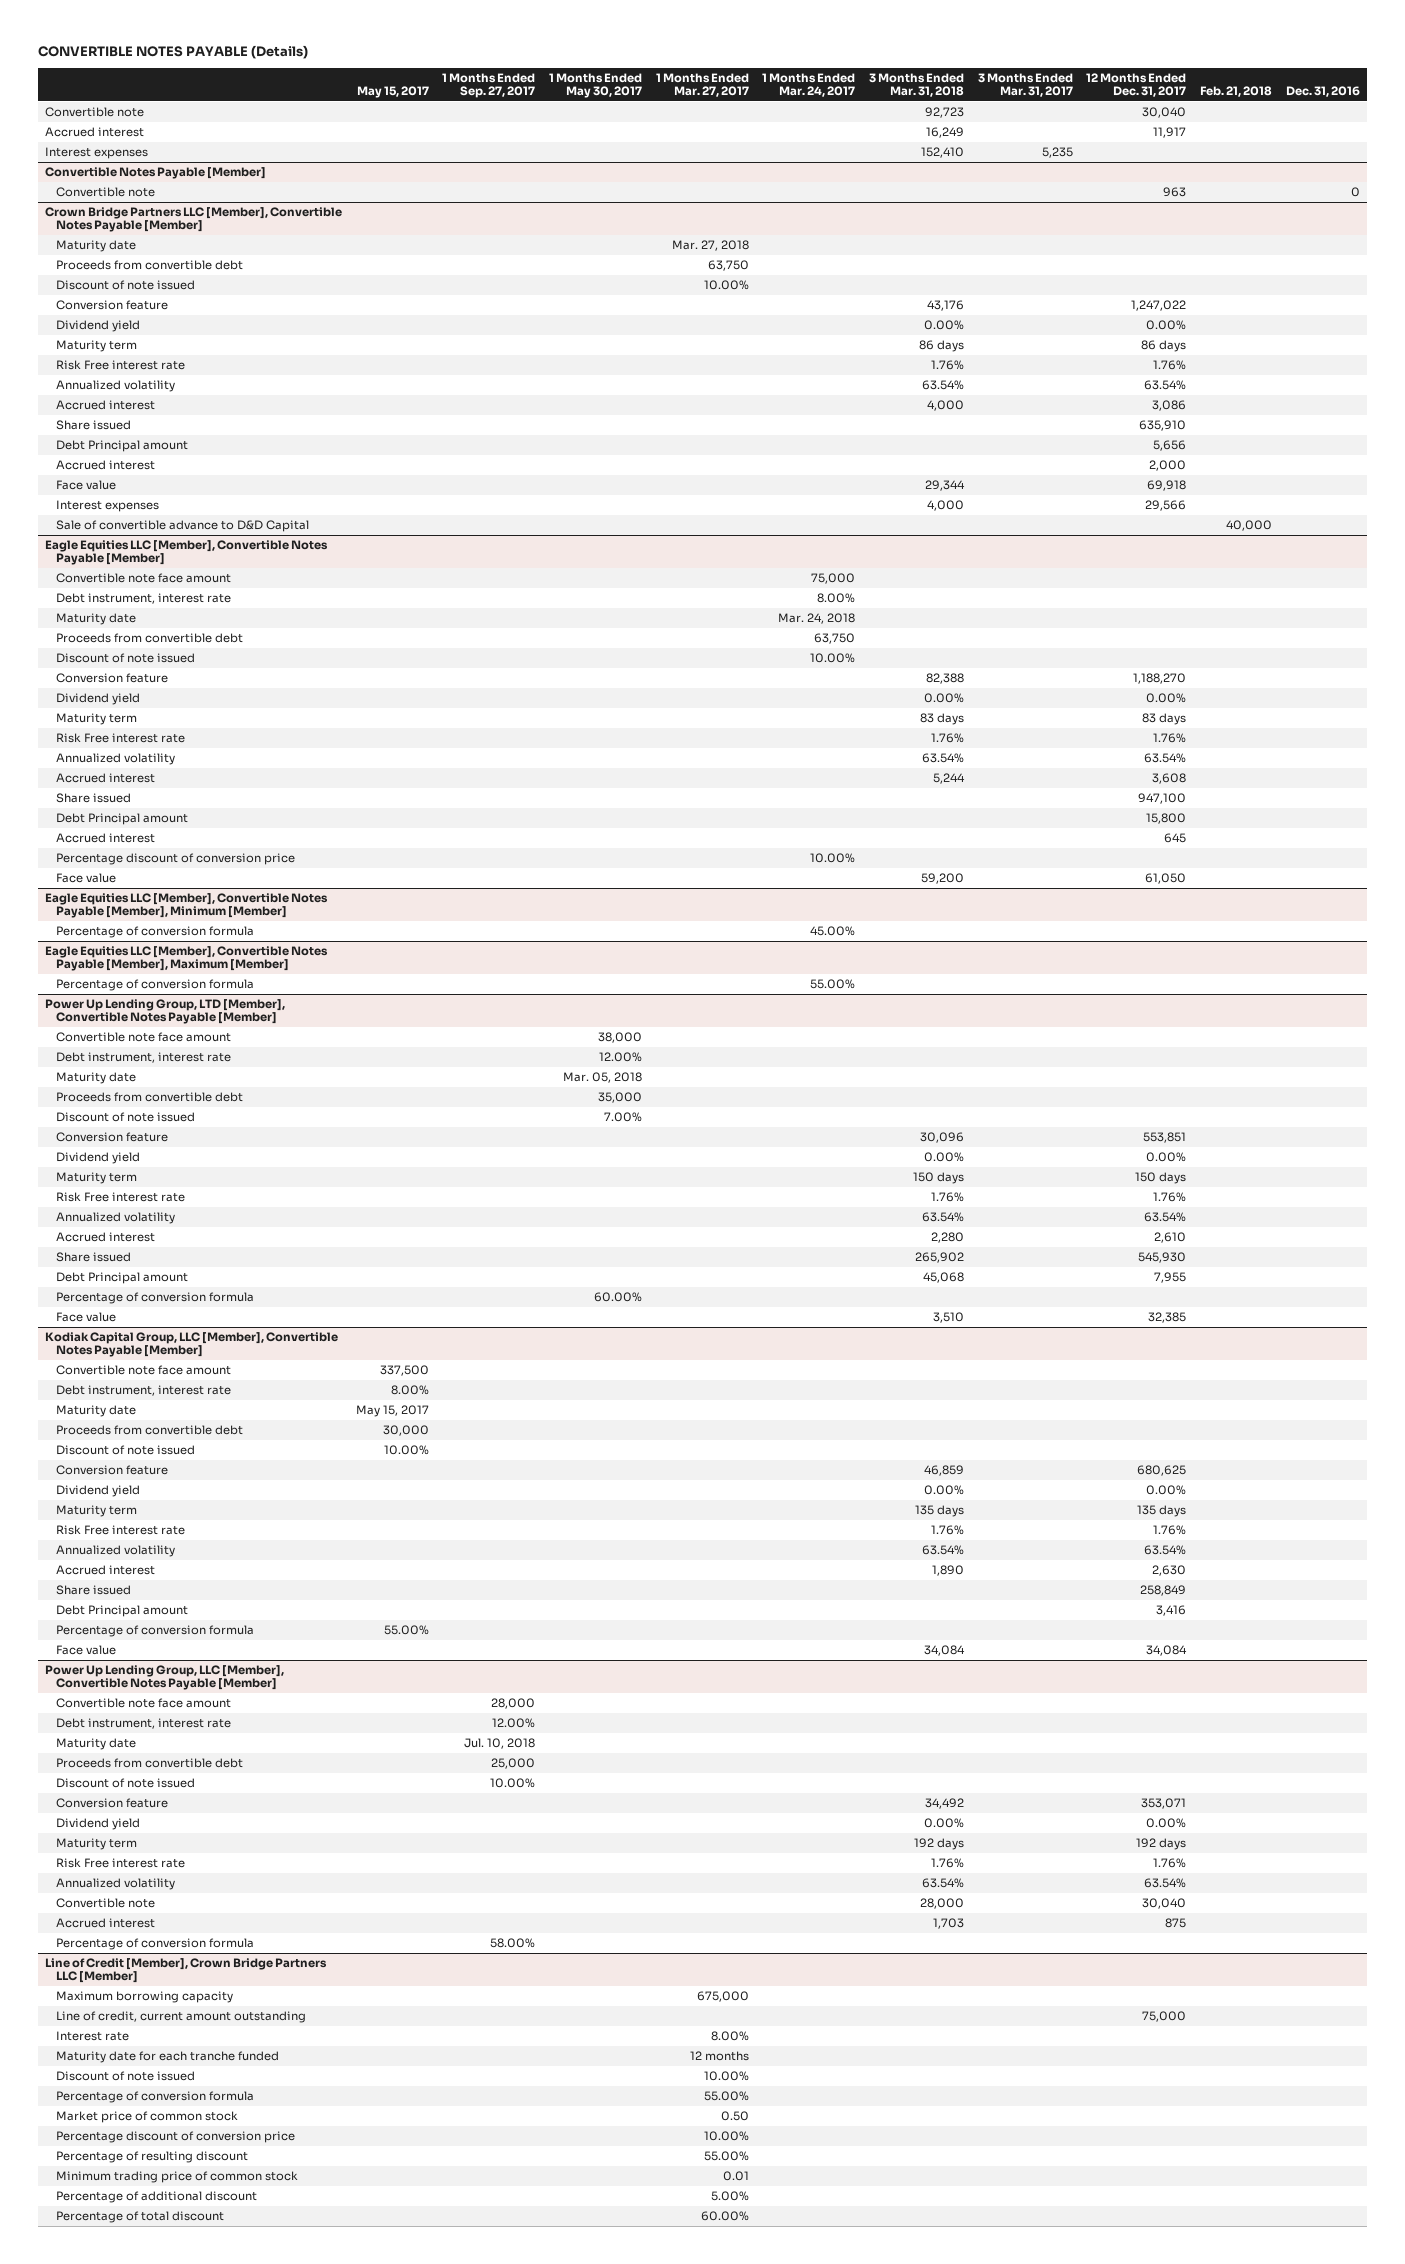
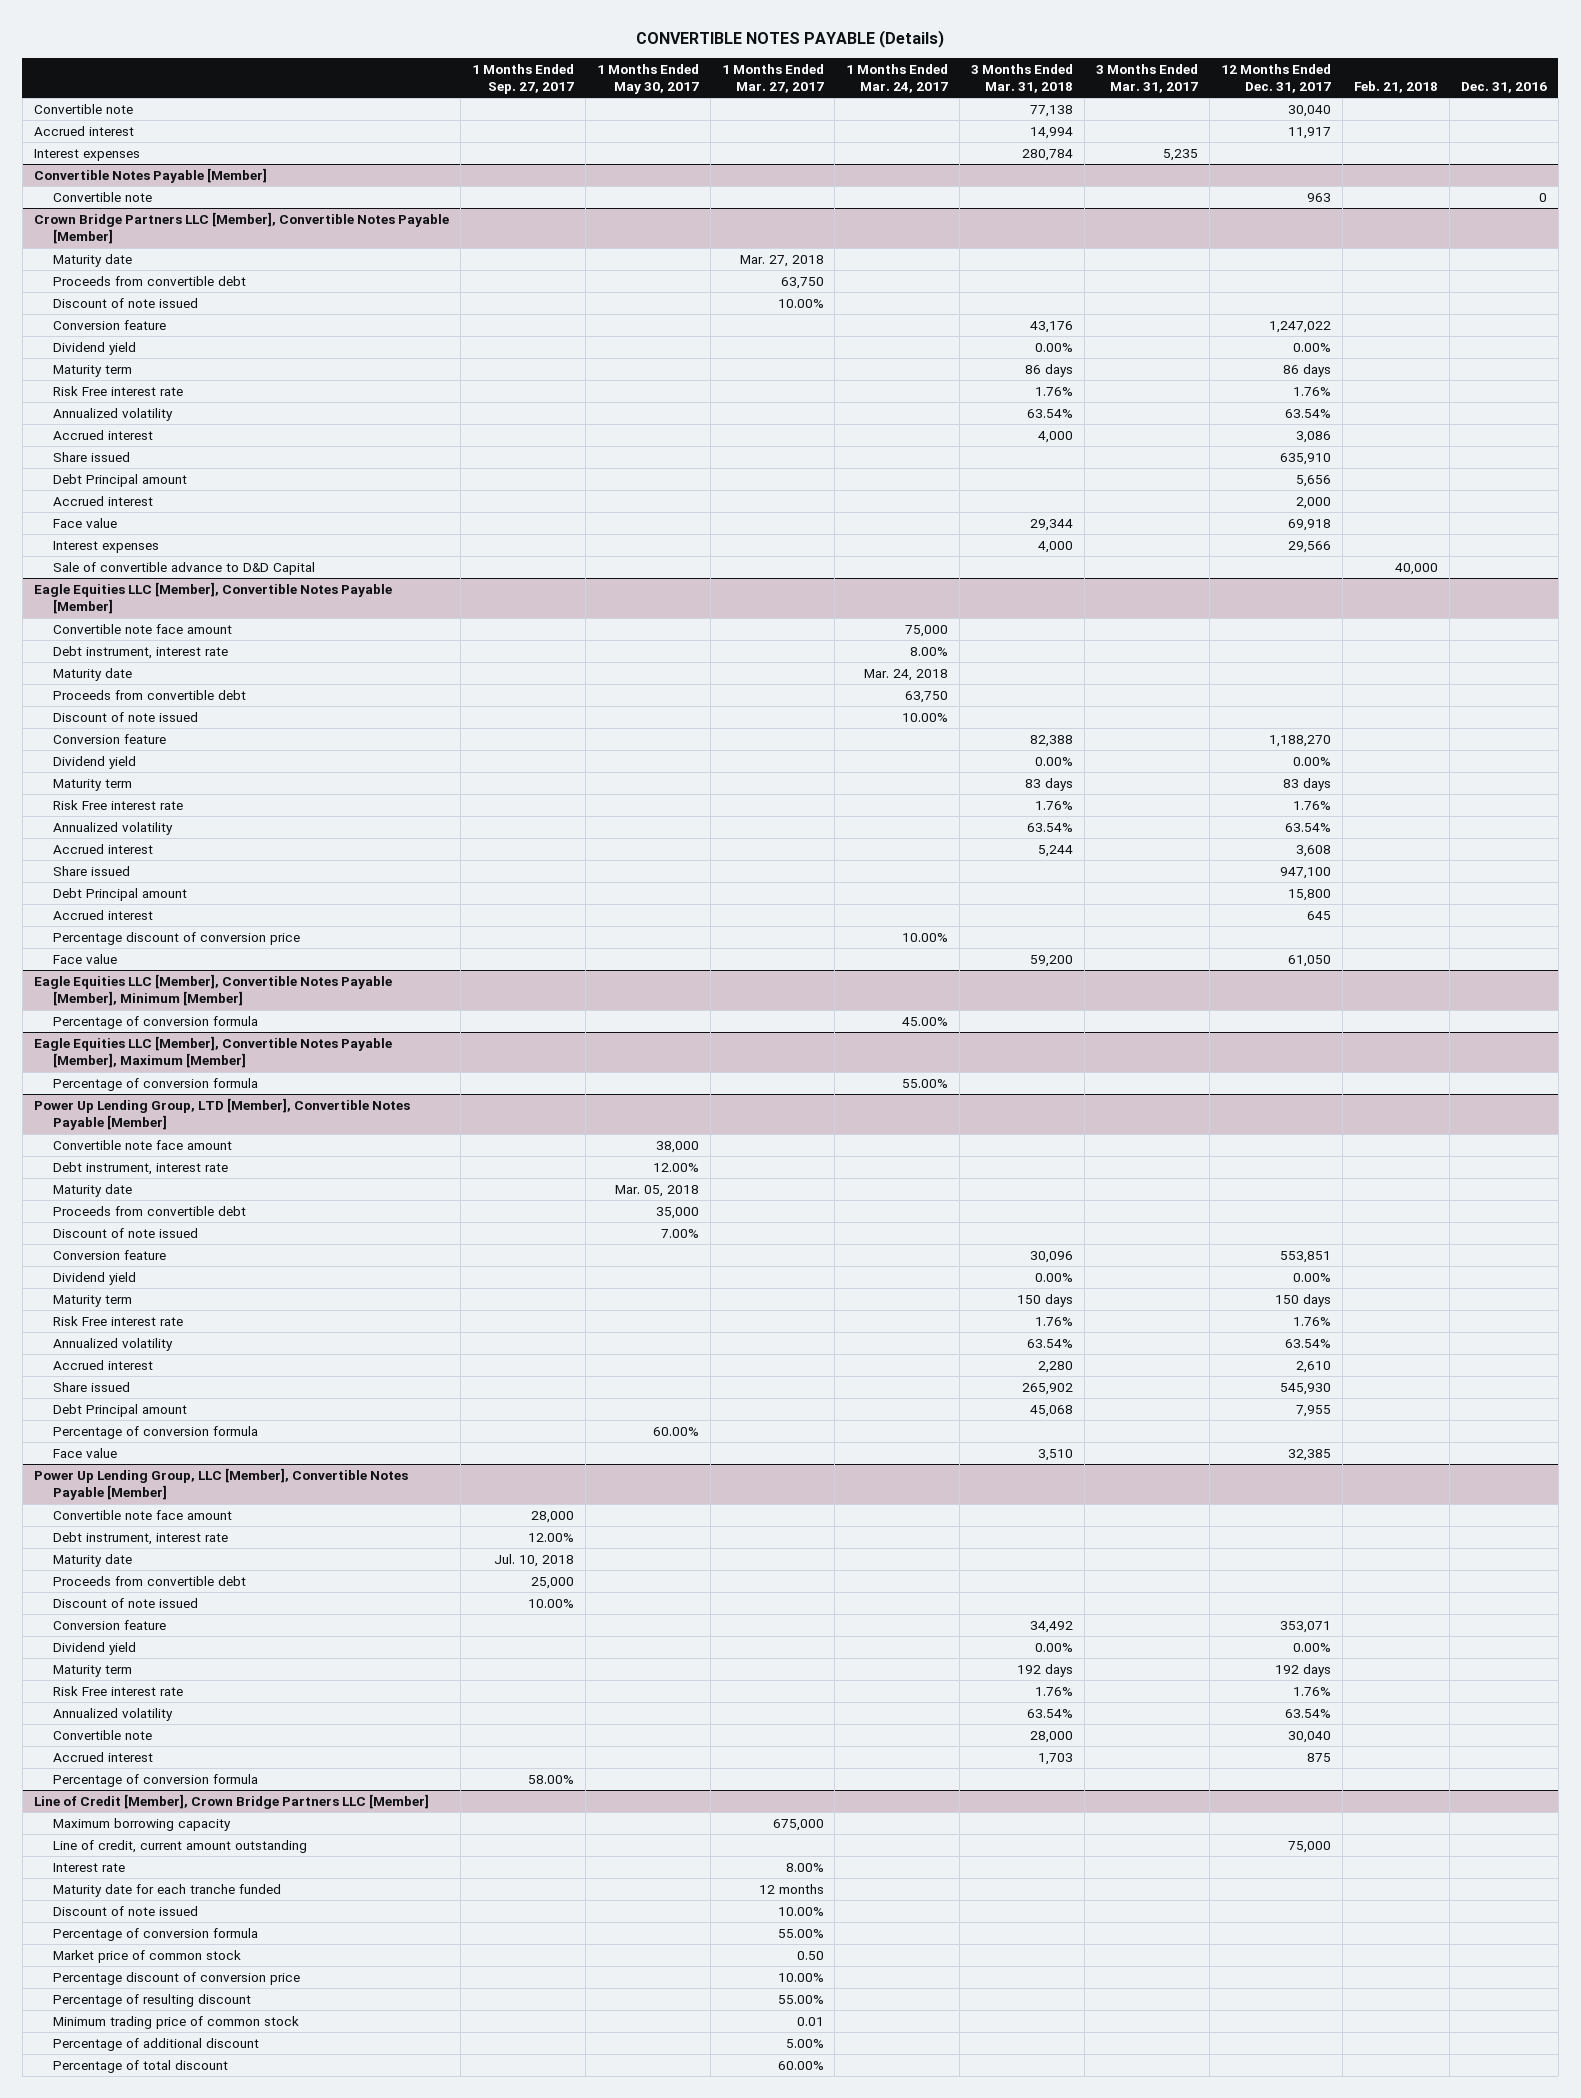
[356,85,429,98] May 15, 2017 -> none
[925,107,965,119] 92,723 -> [1030,105,1074,118] 77,138
[926,127,965,139] 16,249 -> [1030,127,1074,140] 14,994
[921,147,965,159] 152,410 -> [1022,149,1074,162] 280,784
[45,1332,339,1358] Kodiak Capital Group, LLC [Member], Convertible Notes Payable [Member] -> none
[55,1365,231,1376] Convertible note face amount -> none
[55,1385,231,1397] Debt instrument, interest rate -> none
[55,1405,136,1418] Maturity date -> none
[55,1425,243,1436] Proceeds from convertible debt -> none
[55,1445,195,1456] Discount of note issued -> none
[55,1465,168,1476] Conversion feature -> none
[55,1485,140,1498] Dividend yield -> none
[55,1505,137,1518] Maturity term -> none
[55,1525,185,1536] Risk Free interest rate -> none
[55,1545,175,1558] Annualized volatility -> none
[55,1565,155,1576] Accrued interest -> none
[55,1585,131,1596] Share issued -> none
[55,1605,188,1618] Debt Principal amount -> none
[55,1625,254,1638] Percentage of conversion formula -> none
[55,1645,116,1656] Face value -> none

